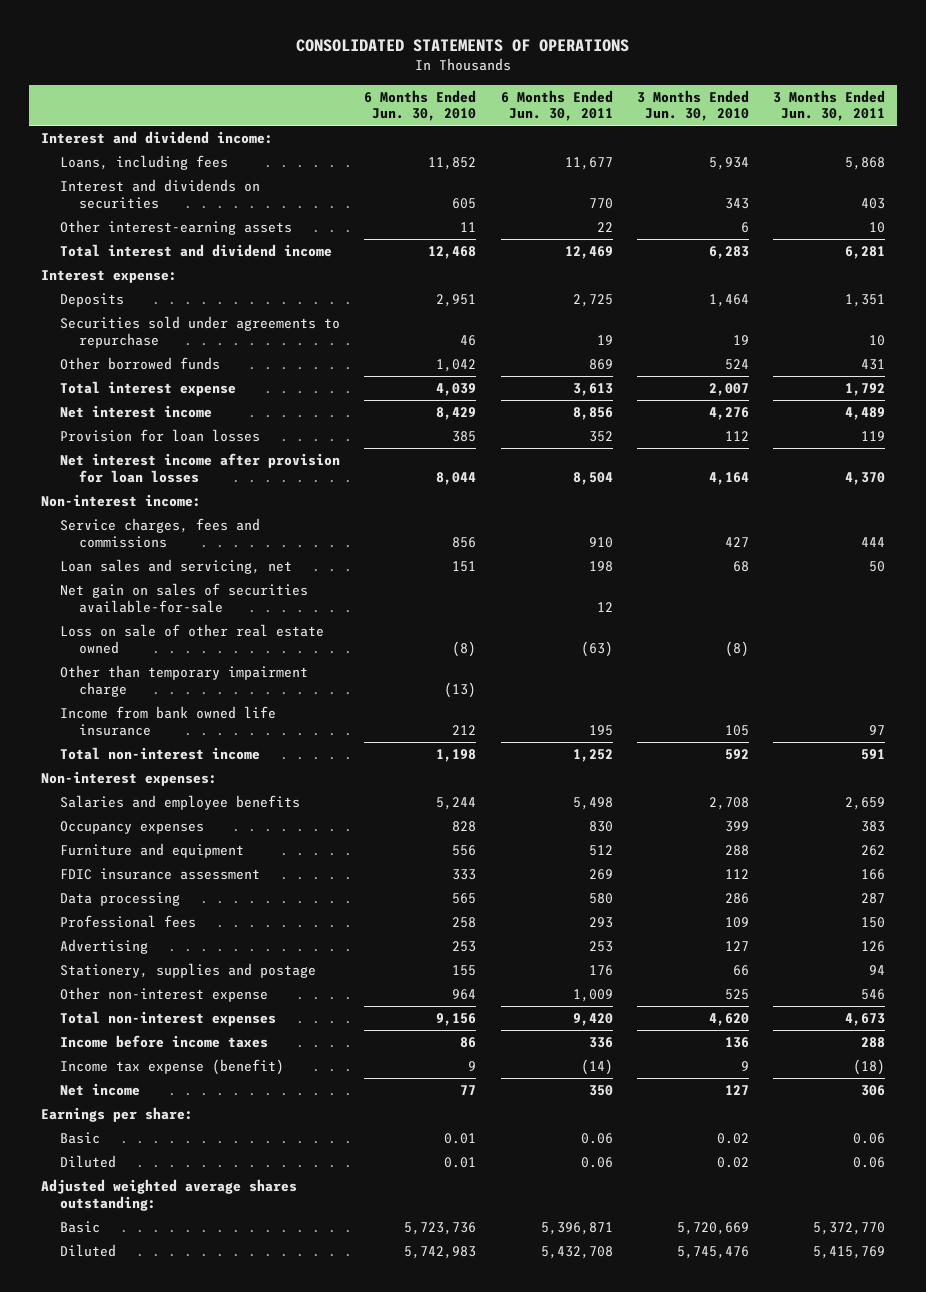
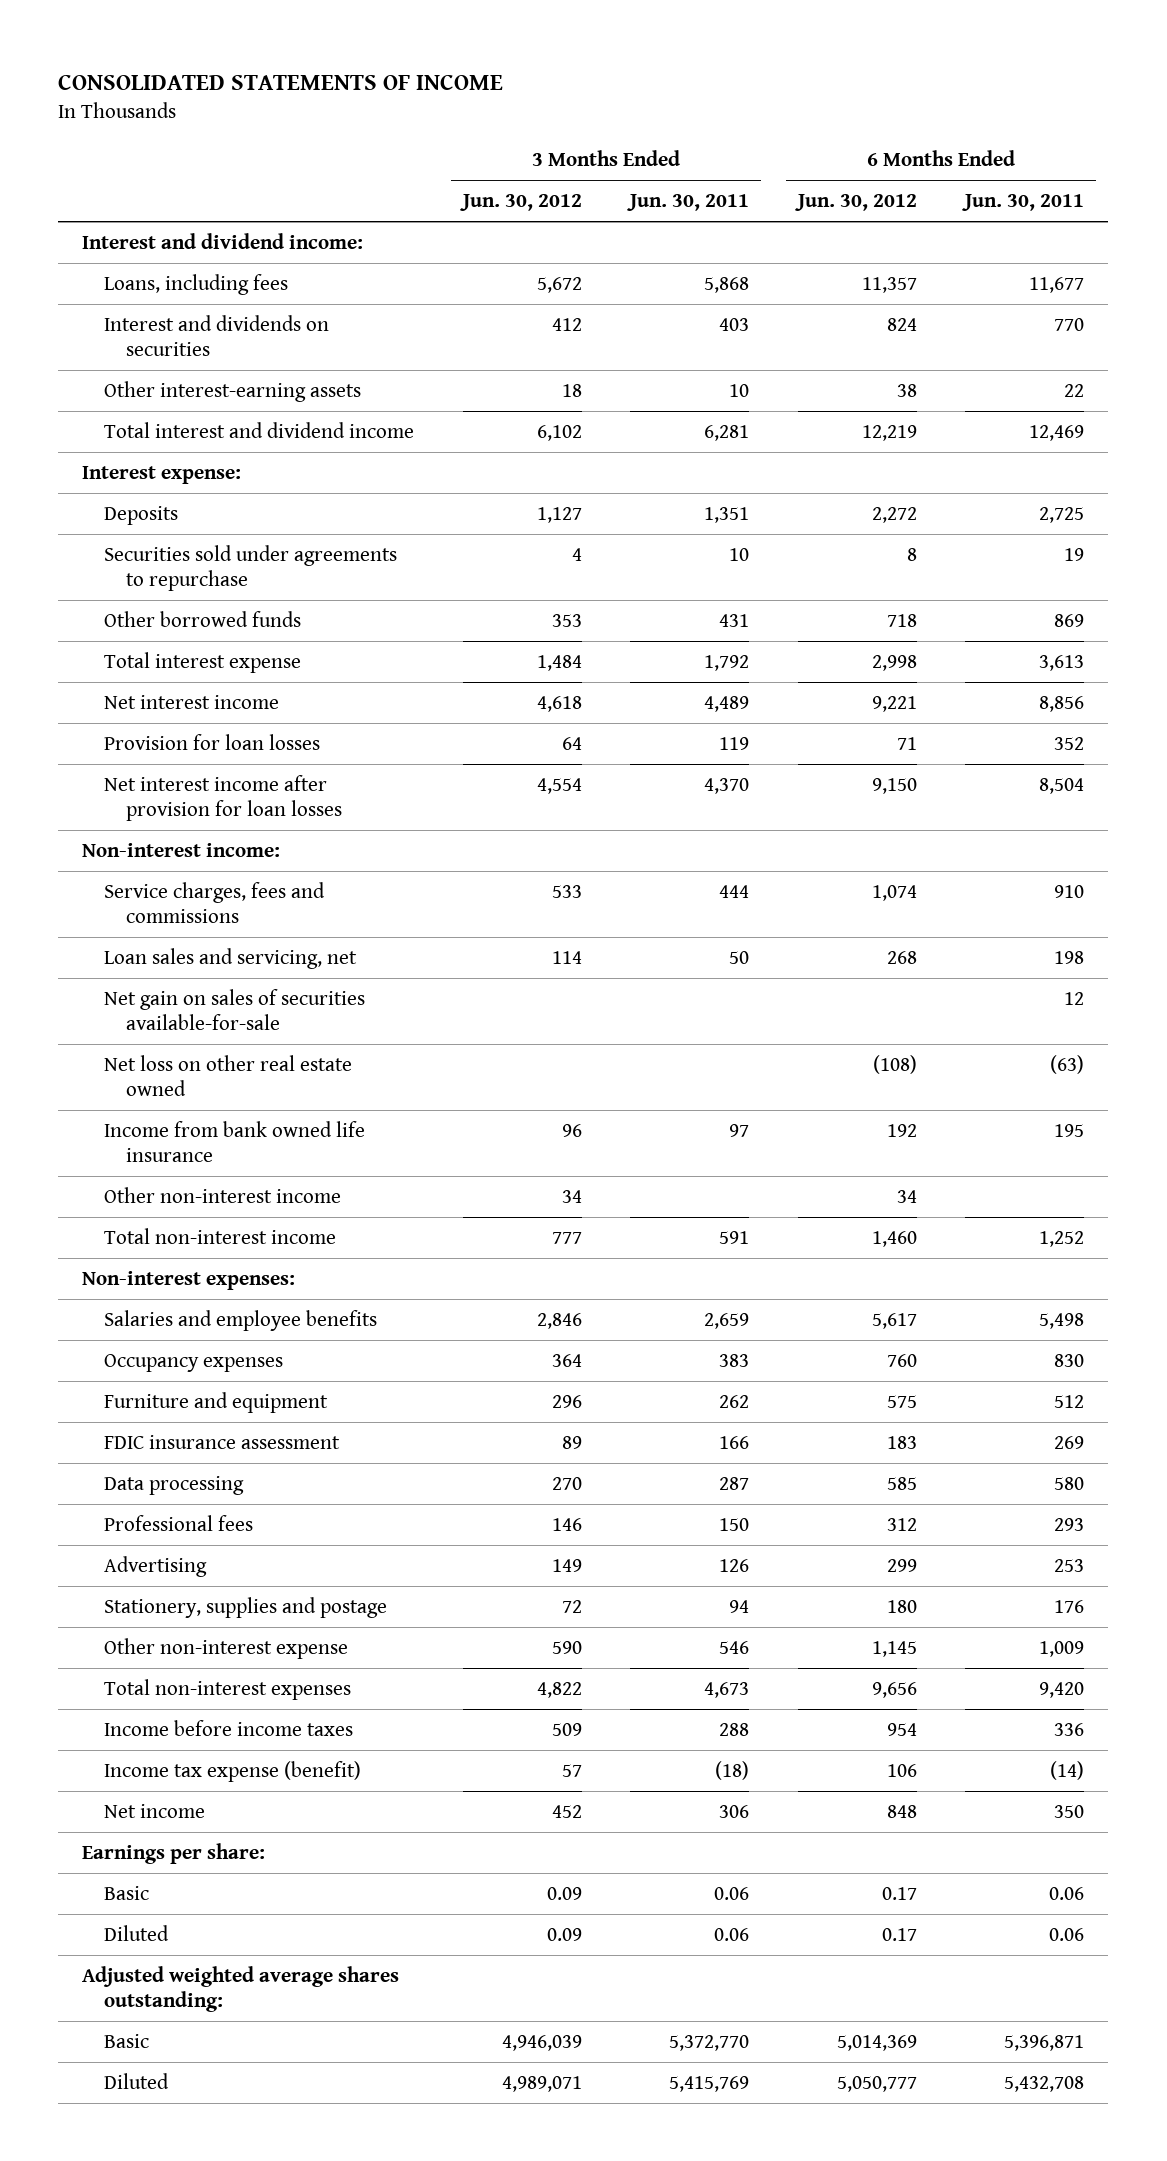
[296,39,630,53] CONSOLIDATED STATEMENTS OF OPERATIONS -> [58,75,504,91] CONSOLIDATED STATEMENTS OF INCOME
[364,89,477,122] 6 Months Ended Jun. 30, 2010 -> none
[636,89,749,122] 3 Months Ended Jun. 30, 2010 -> none
none -> [459,194,582,212] Jun. 30, 2012
none -> [794,194,917,212] Jun. 30, 2012
[60,665,309,697] Other than temporary impairment charge -> none
[60,624,325,654] Loss on sale of other real estate owned -> [104,1054,353,1097] Net loss on other real estate owned
none -> [104,1186,342,1203] Other non-interest income

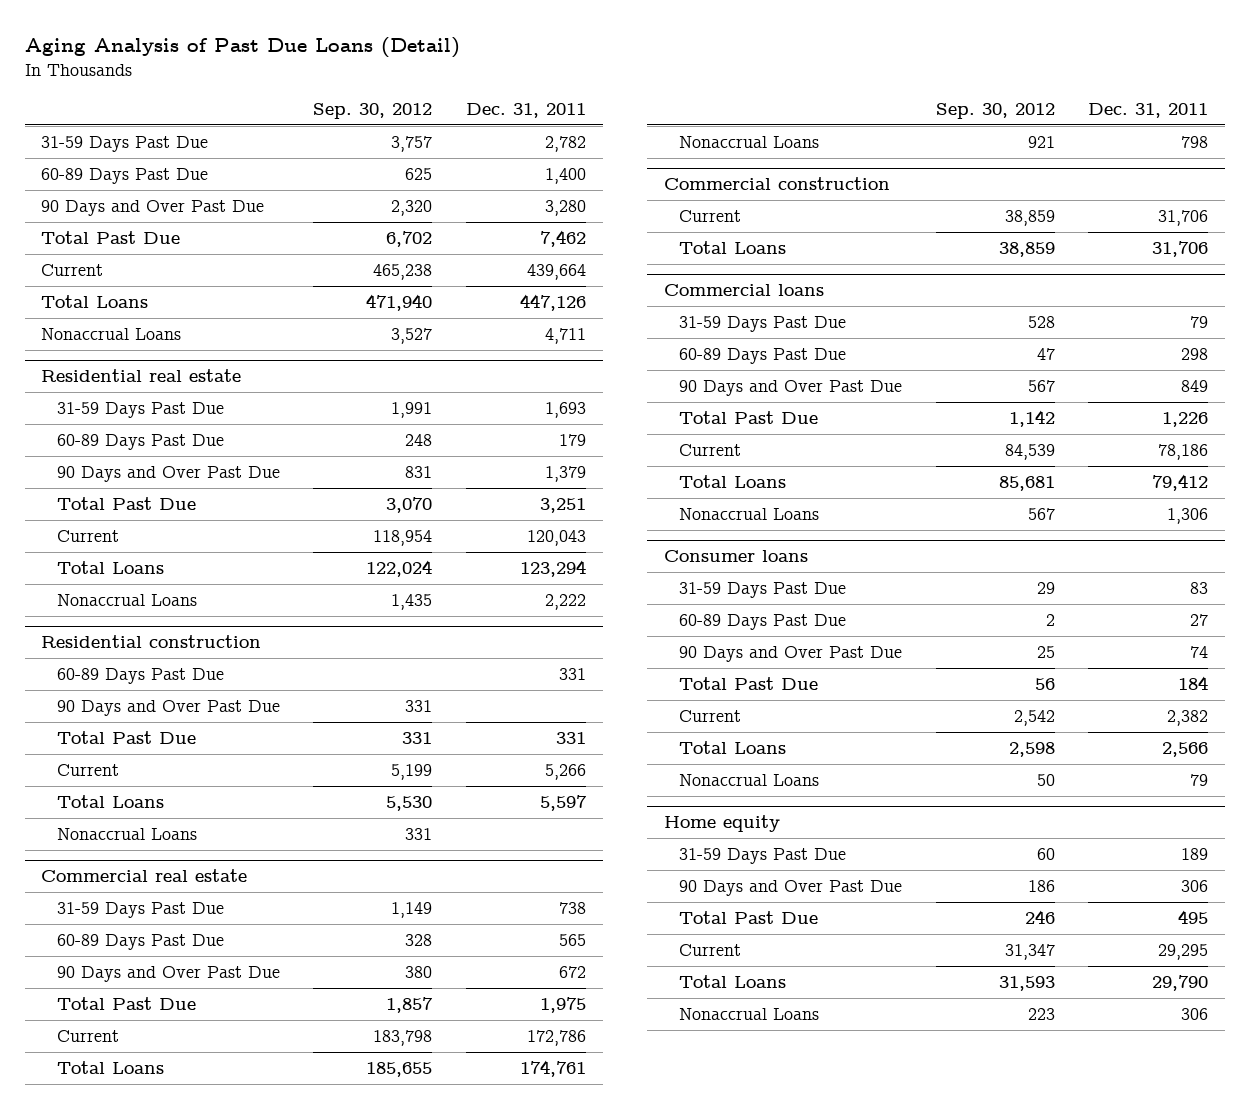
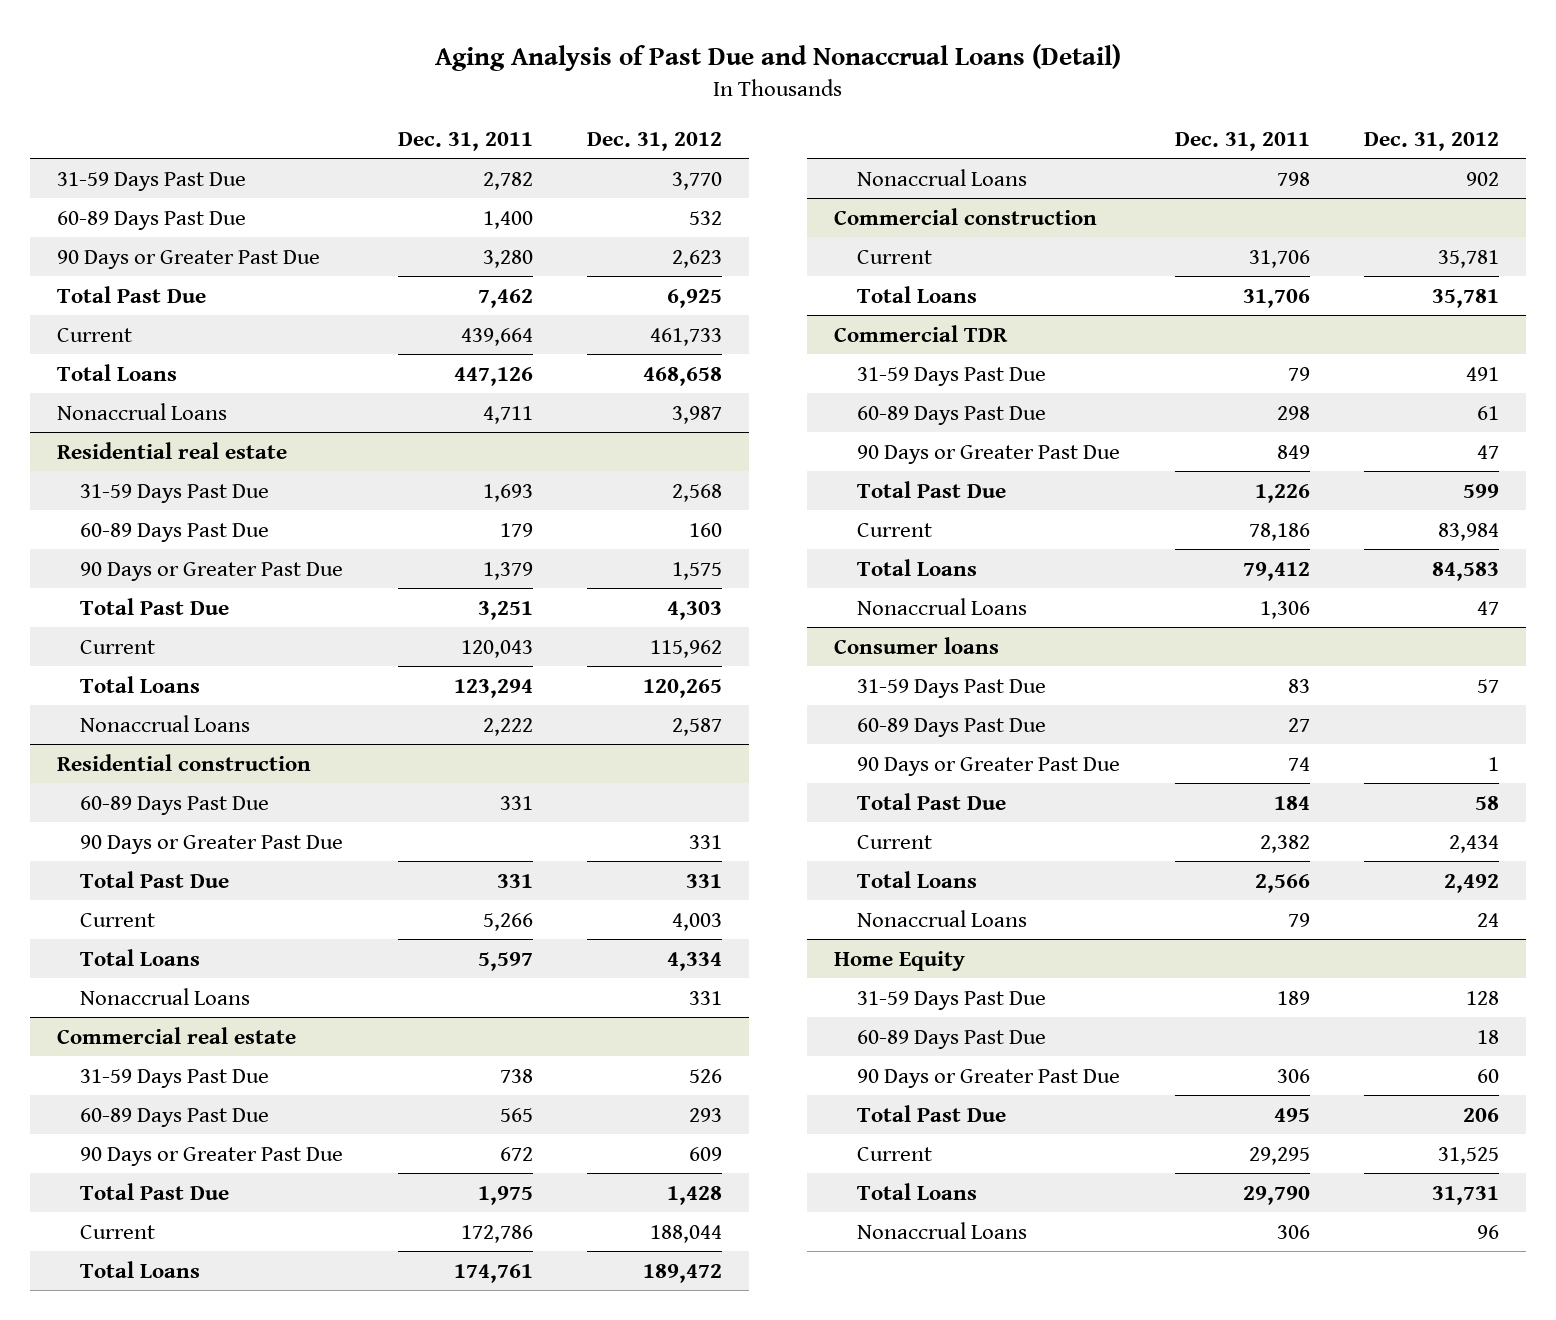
[24,36,460,58] Aging Analysis of Past Due Loans (Detail) -> [434,44,1121,72] Aging Analysis of Past Due and Nonaccrual Loans (Detail)
[313,102,433,119] Sep. 30, 2012 -> none
none -> [586,131,722,151] Dec. 31, 2012
[41,199,265,216] 90 Days and Over Past Due -> [56,249,320,269] 90 Days or Greater Past Due
[56,465,280,482] 90 Days and Over Past Due -> [80,561,344,581] 90 Days or Greater Past Due
[56,699,280,716] 90 Days and Over Past Due -> [80,834,344,854] 90 Days or Greater Past Due
[56,965,280,982] 90 Days and Over Past Due -> [80,1146,344,1166] 90 Days or Greater Past Due
[663,284,824,297] Commercial loans -> none
none -> [833,324,1008,342] Commercial TDR
[678,379,902,396] 90 Days and Over Past Due -> [857,444,1121,464] 90 Days or Greater Past Due
[678,645,902,662] 90 Days and Over Past Due -> [857,756,1121,776] 90 Days or Greater Past Due
[663,815,780,833] Home equity -> [833,950,965,971] Home Equity
none -> [857,1029,1047,1049] 60-89 Days Past Due
[678,879,902,896] 90 Days and Over Past Due -> [857,1068,1121,1088] 90 Days or Greater Past Due

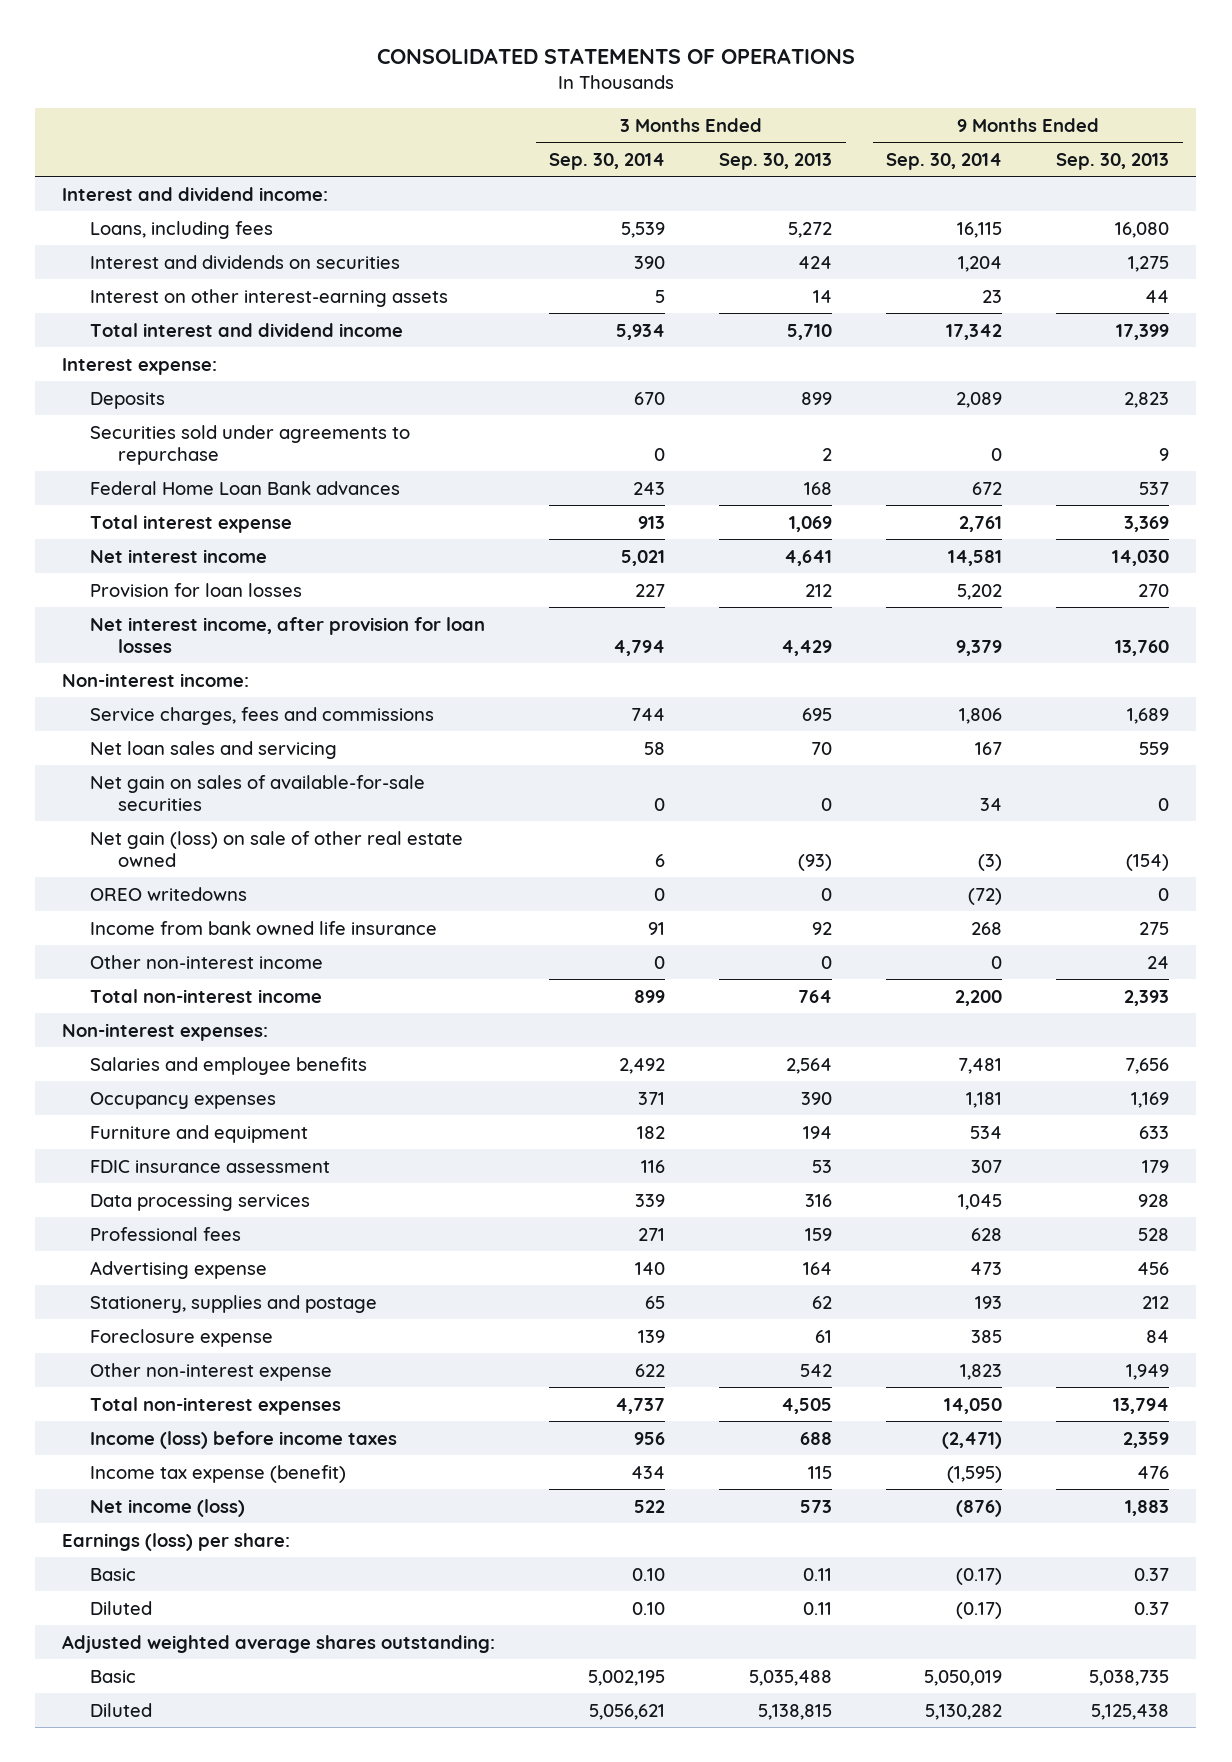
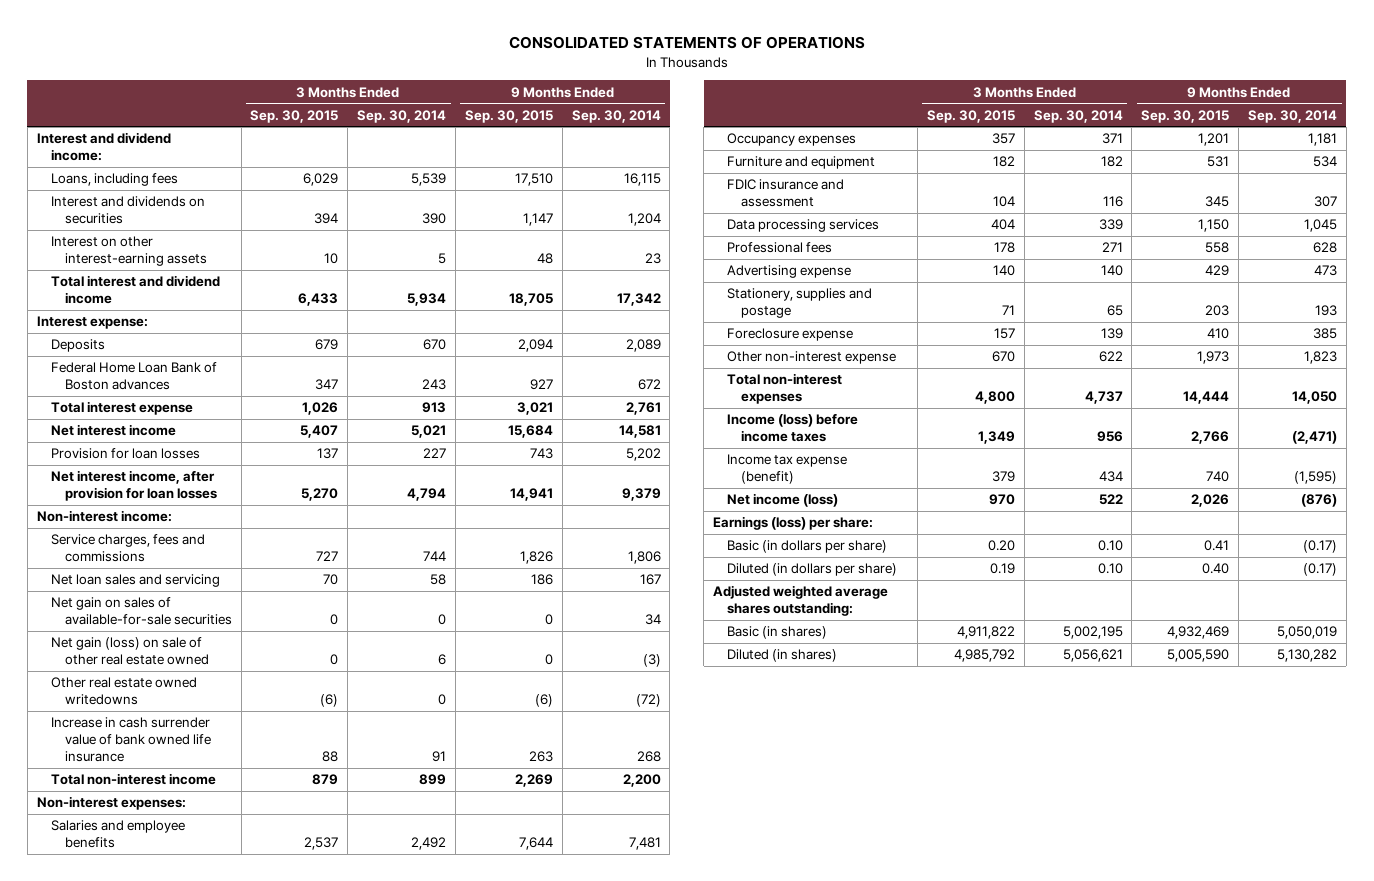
[719,152,833,170] Sep. 30, 2013 -> none
[1056,152,1170,170] Sep. 30, 2013 -> none
none -> [250,109,339,123] Sep. 30, 2015
none -> [464,109,553,123] Sep. 30, 2015
[89,424,410,465] Securities sold under agreements to repurchase -> none
[89,480,400,495] Federal Home Loan Bank advances -> [50,362,217,391] Federal Home Loan Bank of Boston advances
[89,954,323,969] Other non-interest income -> none
[89,886,247,901] OREO writedowns -> [50,677,197,706] Other real estate owned writedowns
[89,920,437,935] Income from bank owned life insurance -> [50,717,211,763] Increase in cash surrender value of bank owned life insurance
[89,1159,330,1173] FDIC insurance assessment -> [727,179,845,208] FDIC insurance and assessment
[89,1567,136,1581] Basic -> [727,540,888,554] Basic (in dollars per share)
[89,1600,152,1615] Diluted -> [727,563,898,577] Diluted (in dollars per share)
[89,1669,136,1683] Basic -> [727,626,828,640] Basic (in shares)
[89,1702,152,1717] Diluted -> [727,649,838,663] Diluted (in shares)

